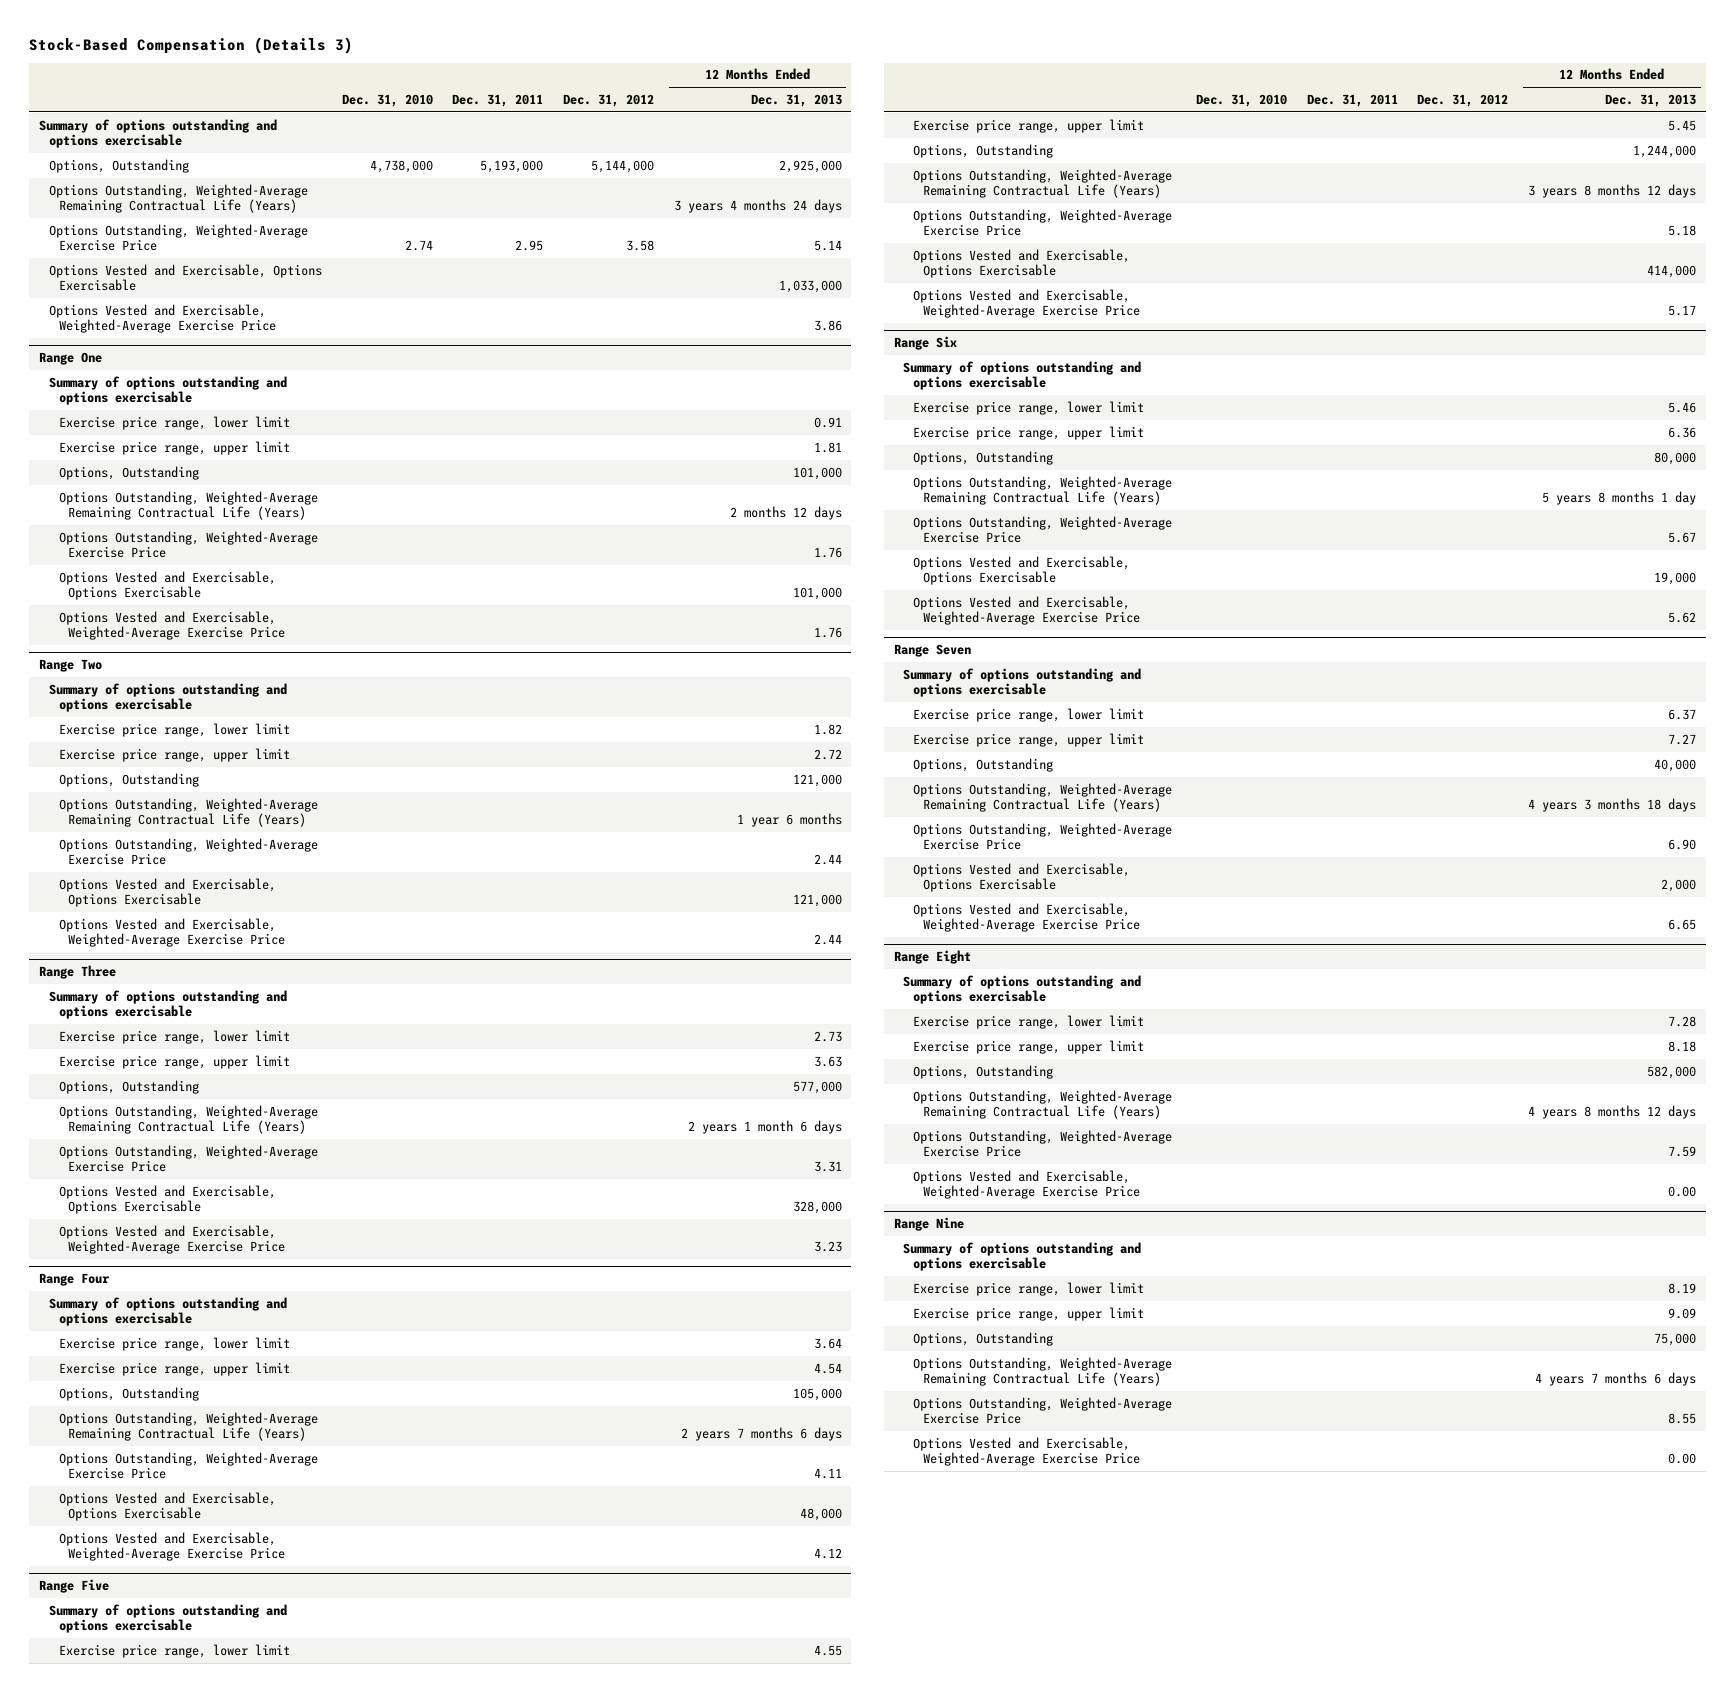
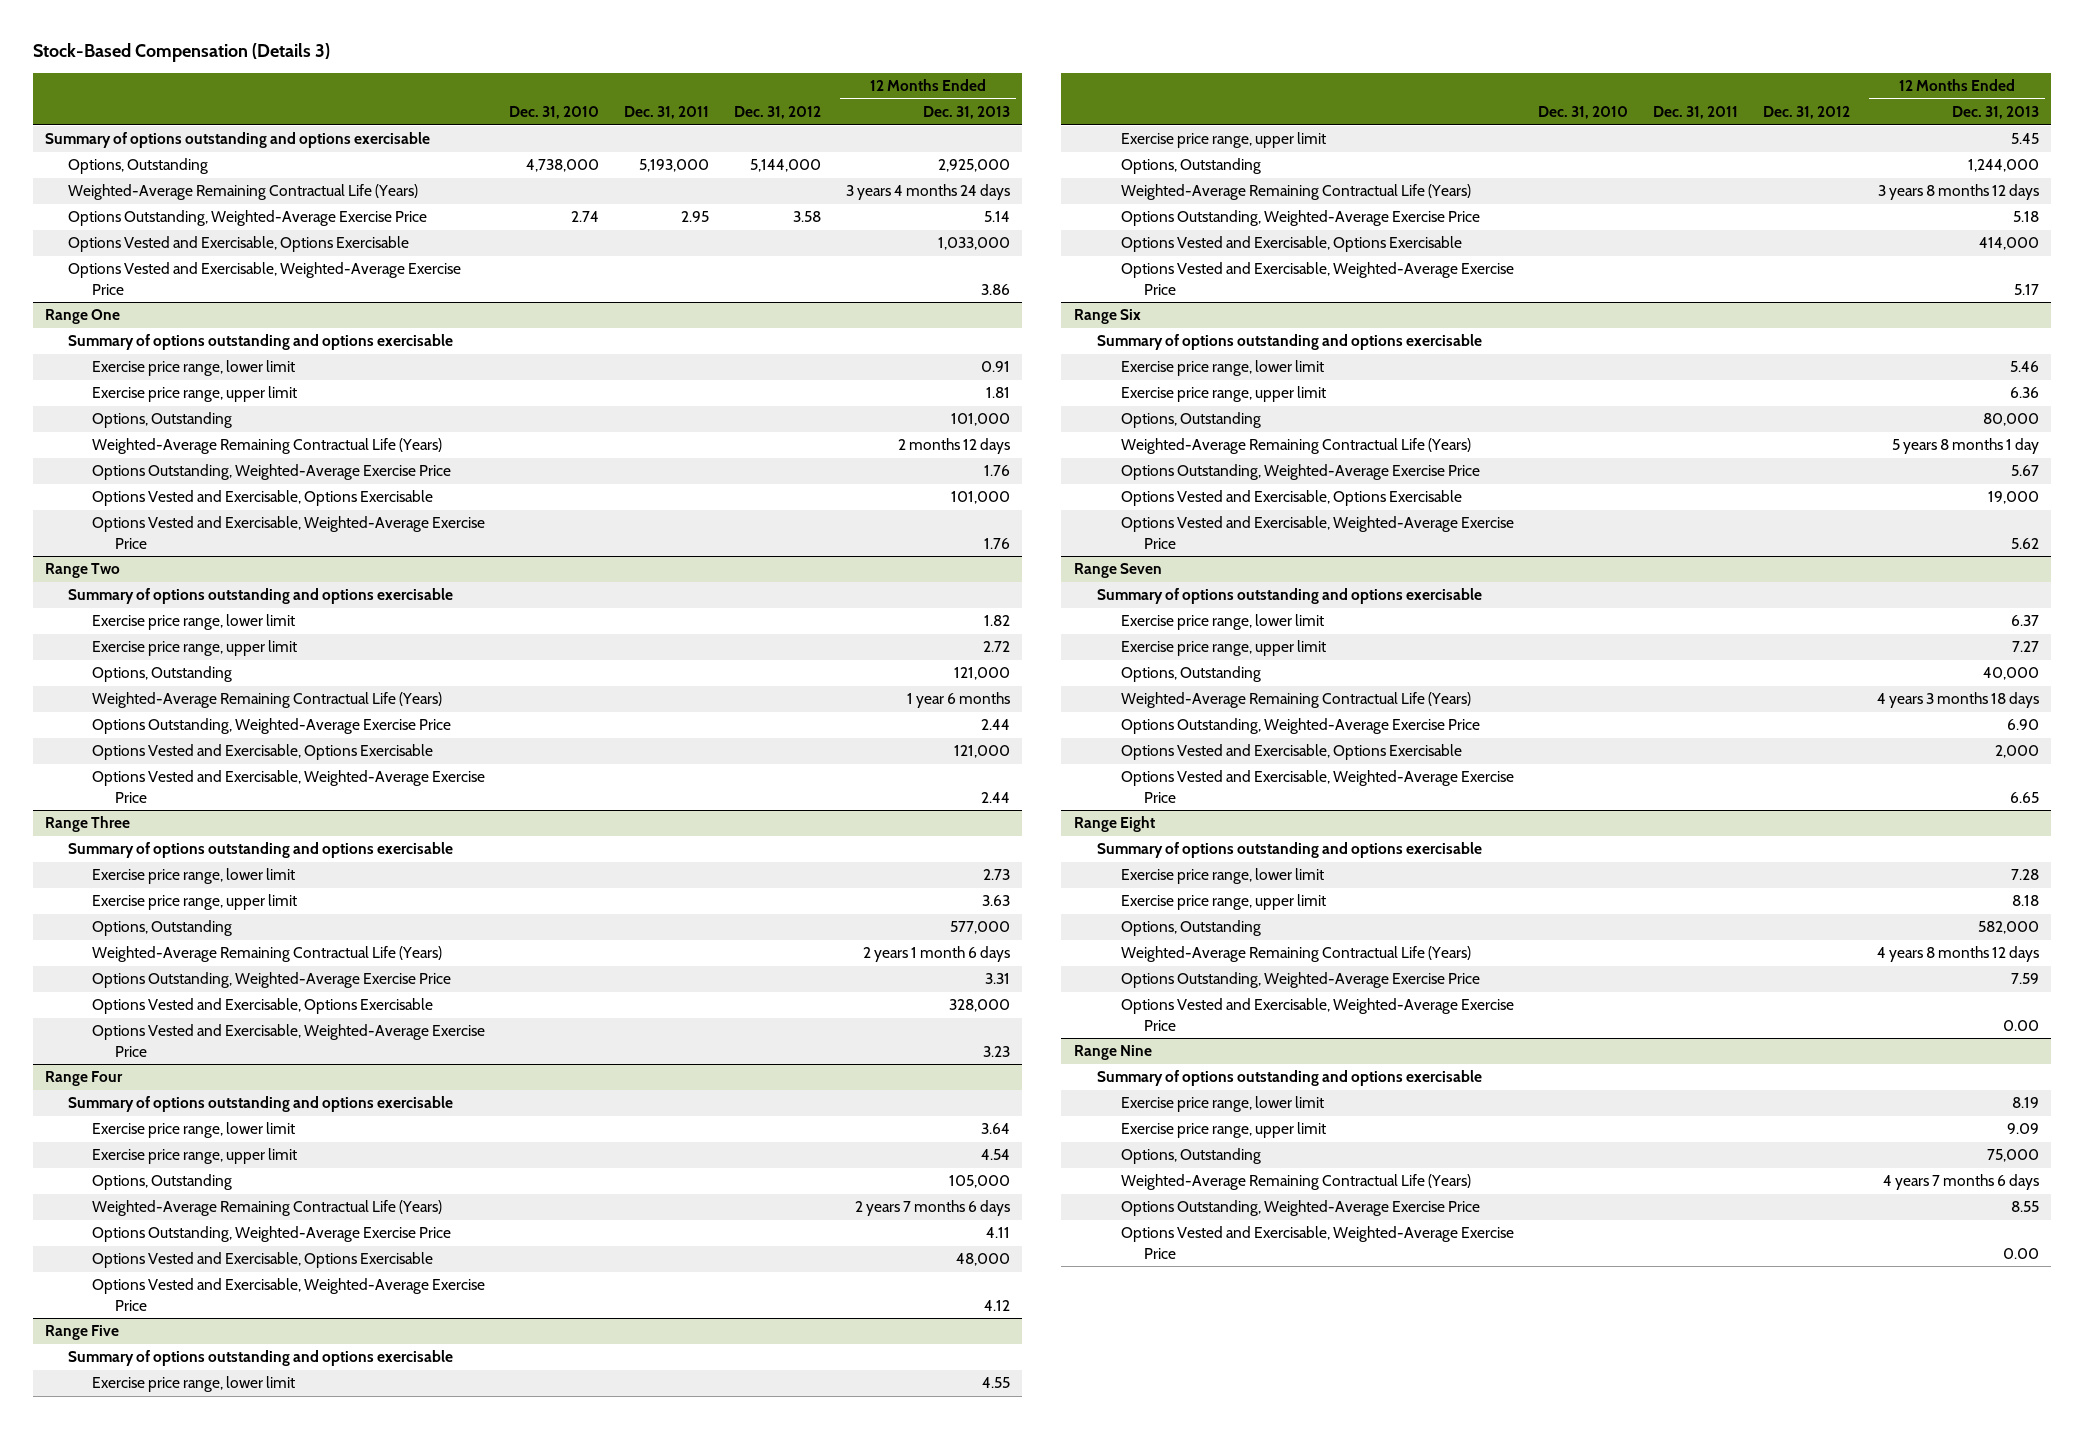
[48,183,308,213] Options Outstanding, Weighted-Average Remaining Contractual Life (Years) -> [68,184,419,201] Weighted-Average Remaining Contractual Life (Years)
[58,490,318,520] Options Outstanding, Weighted-Average Remaining Contractual Life (Years) -> [91,438,442,455] Weighted-Average Remaining Contractual Life (Years)
[58,797,318,827] Options Outstanding, Weighted-Average Remaining Contractual Life (Years) -> [91,692,442,709] Weighted-Average Remaining Contractual Life (Years)
[58,1104,318,1134] Options Outstanding, Weighted-Average Remaining Contractual Life (Years) -> [91,946,442,963] Weighted-Average Remaining Contractual Life (Years)
[58,1411,318,1441] Options Outstanding, Weighted-Average Remaining Contractual Life (Years) -> [91,1200,442,1217] Weighted-Average Remaining Contractual Life (Years)
[913,168,1173,198] Options Outstanding, Weighted-Average Remaining Contractual Life (Years) -> [1120,184,1471,201] Weighted-Average Remaining Contractual Life (Years)
[913,475,1173,505] Options Outstanding, Weighted-Average Remaining Contractual Life (Years) -> [1120,438,1471,455] Weighted-Average Remaining Contractual Life (Years)
[913,782,1173,812] Options Outstanding, Weighted-Average Remaining Contractual Life (Years) -> [1120,692,1471,709] Weighted-Average Remaining Contractual Life (Years)
[913,1089,1173,1119] Options Outstanding, Weighted-Average Remaining Contractual Life (Years) -> [1120,946,1471,963] Weighted-Average Remaining Contractual Life (Years)
[913,1356,1173,1386] Options Outstanding, Weighted-Average Remaining Contractual Life (Years) -> [1120,1174,1471,1191] Weighted-Average Remaining Contractual Life (Years)

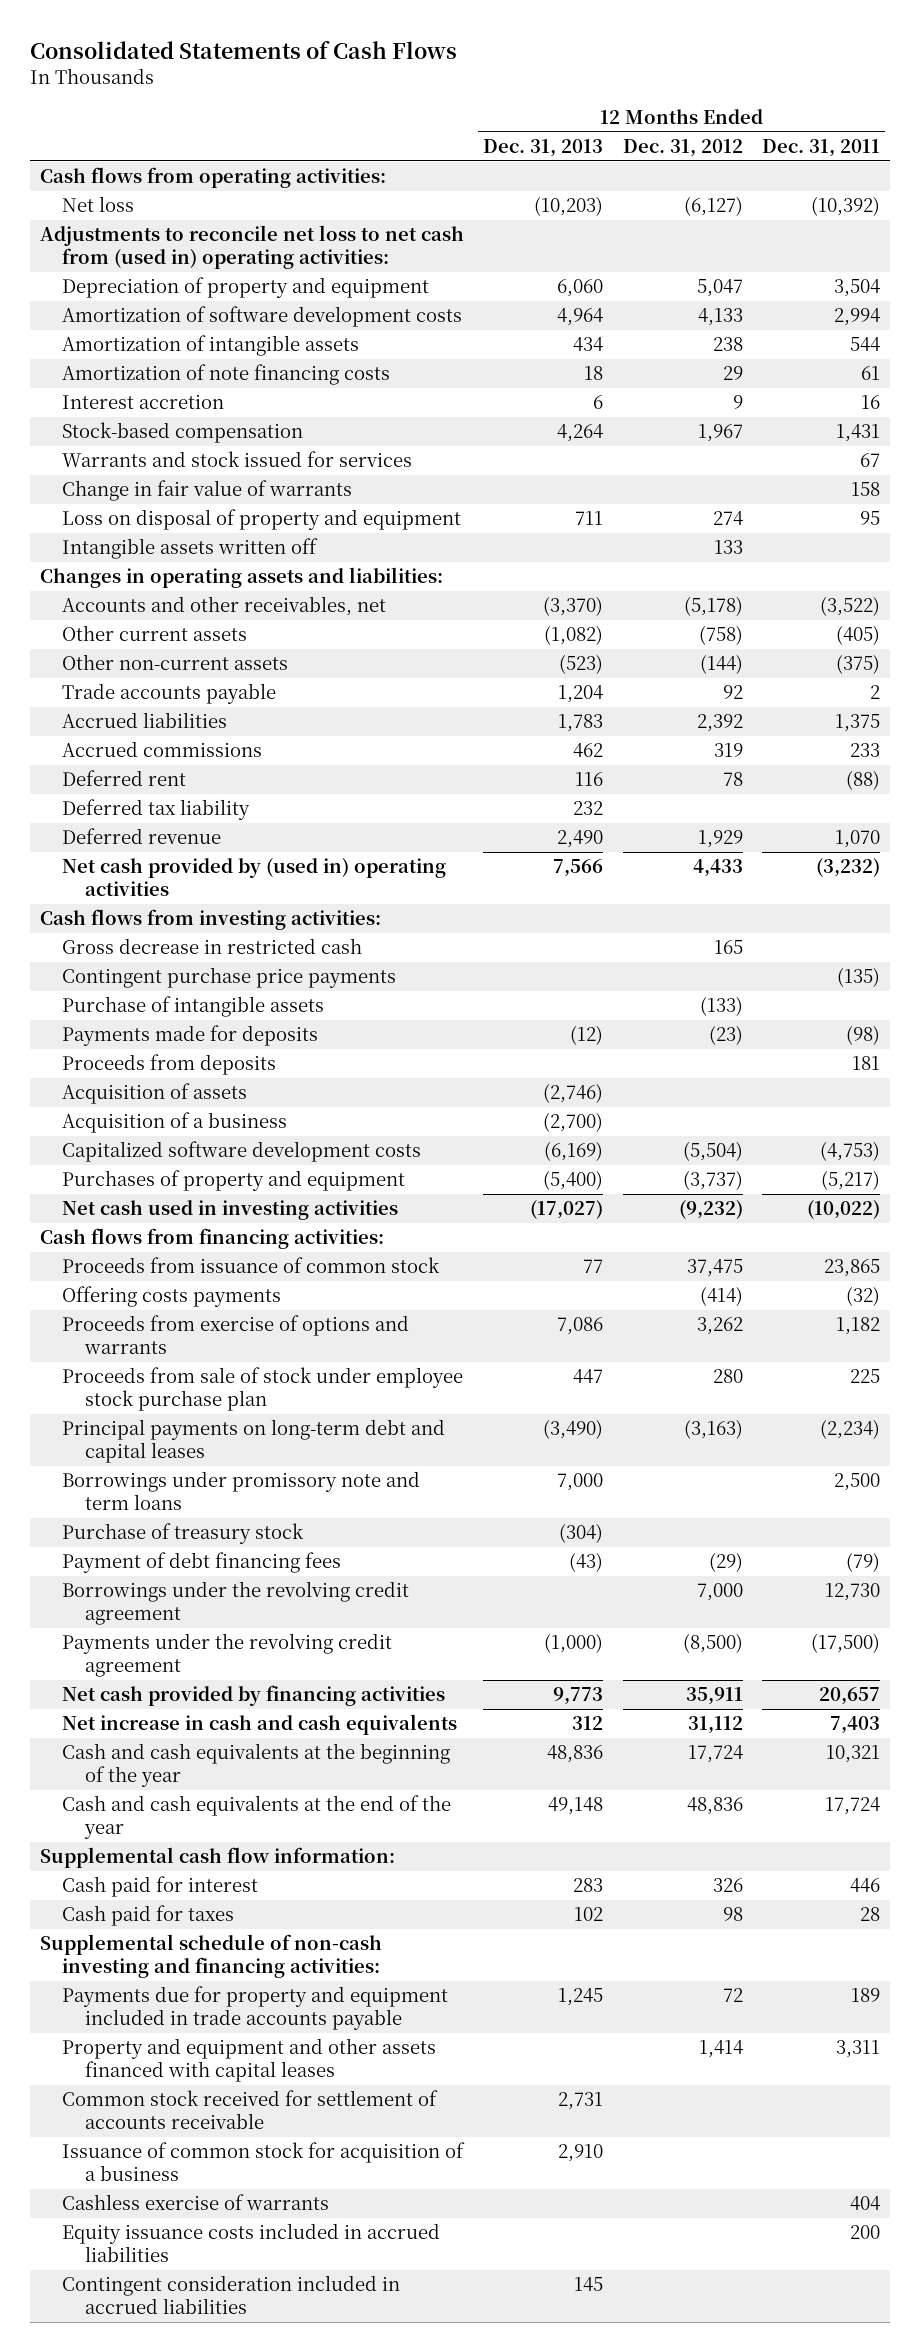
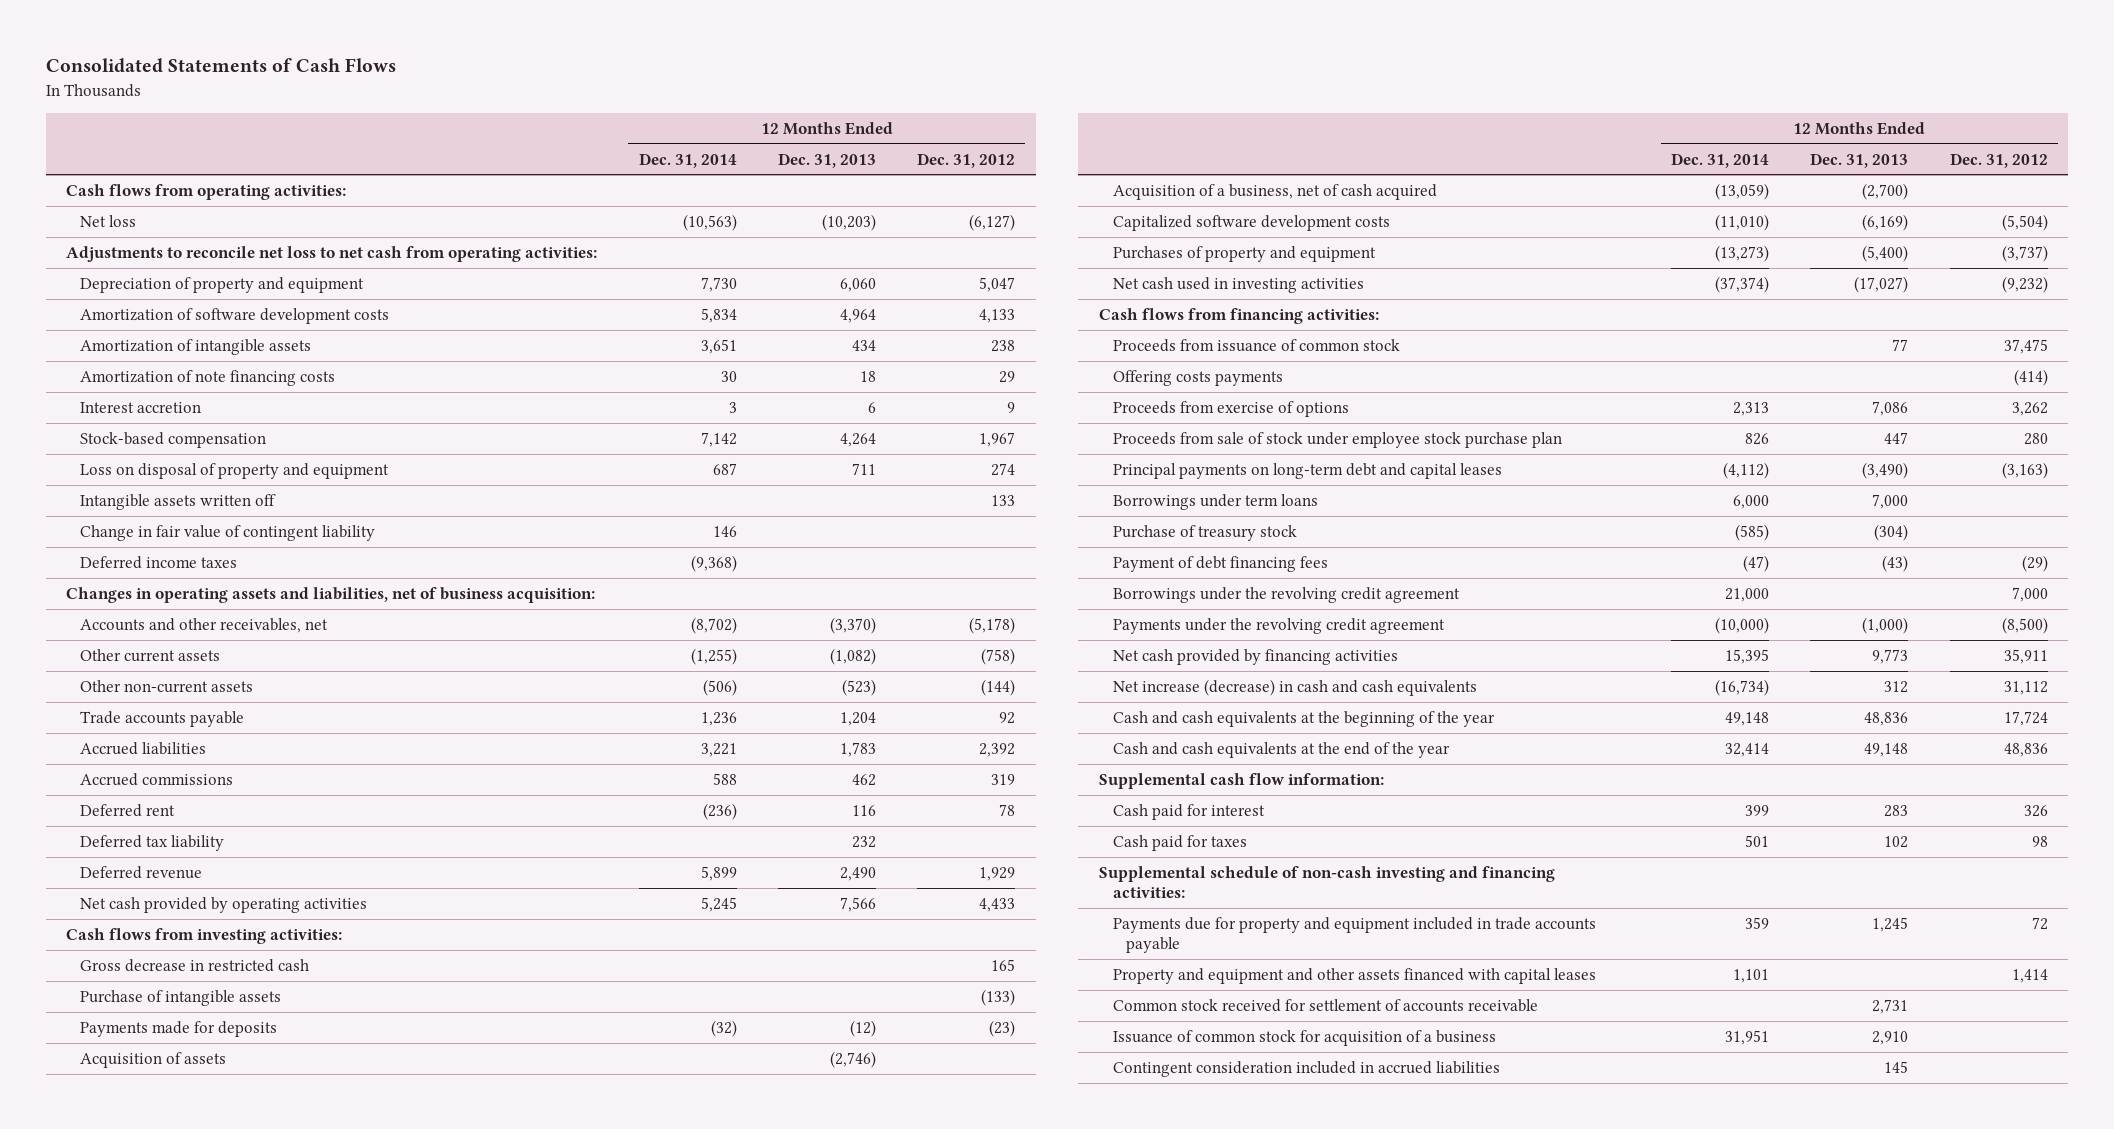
[762,138,881,157] Dec. 31, 2011 -> none
none -> [638,152,737,168] Dec. 31, 2014
[39,225,464,270] Adjustments to reconcile net loss to net cash from (used in) operating activities: -> [66,245,598,262] Adjustments to reconcile net loss to net cash from operating activities:
[62,451,413,468] Warrants and stock issued for services -> none
[62,480,353,502] Change in fair value of warrants -> none
none -> [79,524,375,541] Change in fair value of contingent liability
none -> [79,555,237,569] Deferred income taxes
[39,567,443,589] Changes in operating assets and liabilities: -> [66,586,596,603] Changes in operating assets and liabilities, net of business acquisition:
[62,858,447,897] Net cash provided by (used in) operating activities -> [79,896,367,913] Net cash provided by operating activities
[62,967,397,989] Contingent purchase price payments -> none
[62,1054,277,1076] Proceeds from deposits -> none
[62,1112,288,1134] Acquisition of a business -> [1112,183,1437,200] Acquisition of a business, net of cash acquired
[62,1315,410,1355] Proceeds from exercise of options and warrants -> [1112,400,1349,417] Proceeds from exercise of options
[62,1471,421,1511] Borrowings under promissory note and term loans -> [1112,493,1318,510] Borrowings under term loans
[62,1714,458,1736] Net increase in cash and cash equivalents -> [1112,678,1477,696] Net increase (decrease) in cash and cash equivalents
[62,2194,330,2211] Cashless exercise of warrants -> none
[62,2223,441,2263] Equity issuance costs included in accrued liabilities -> none

